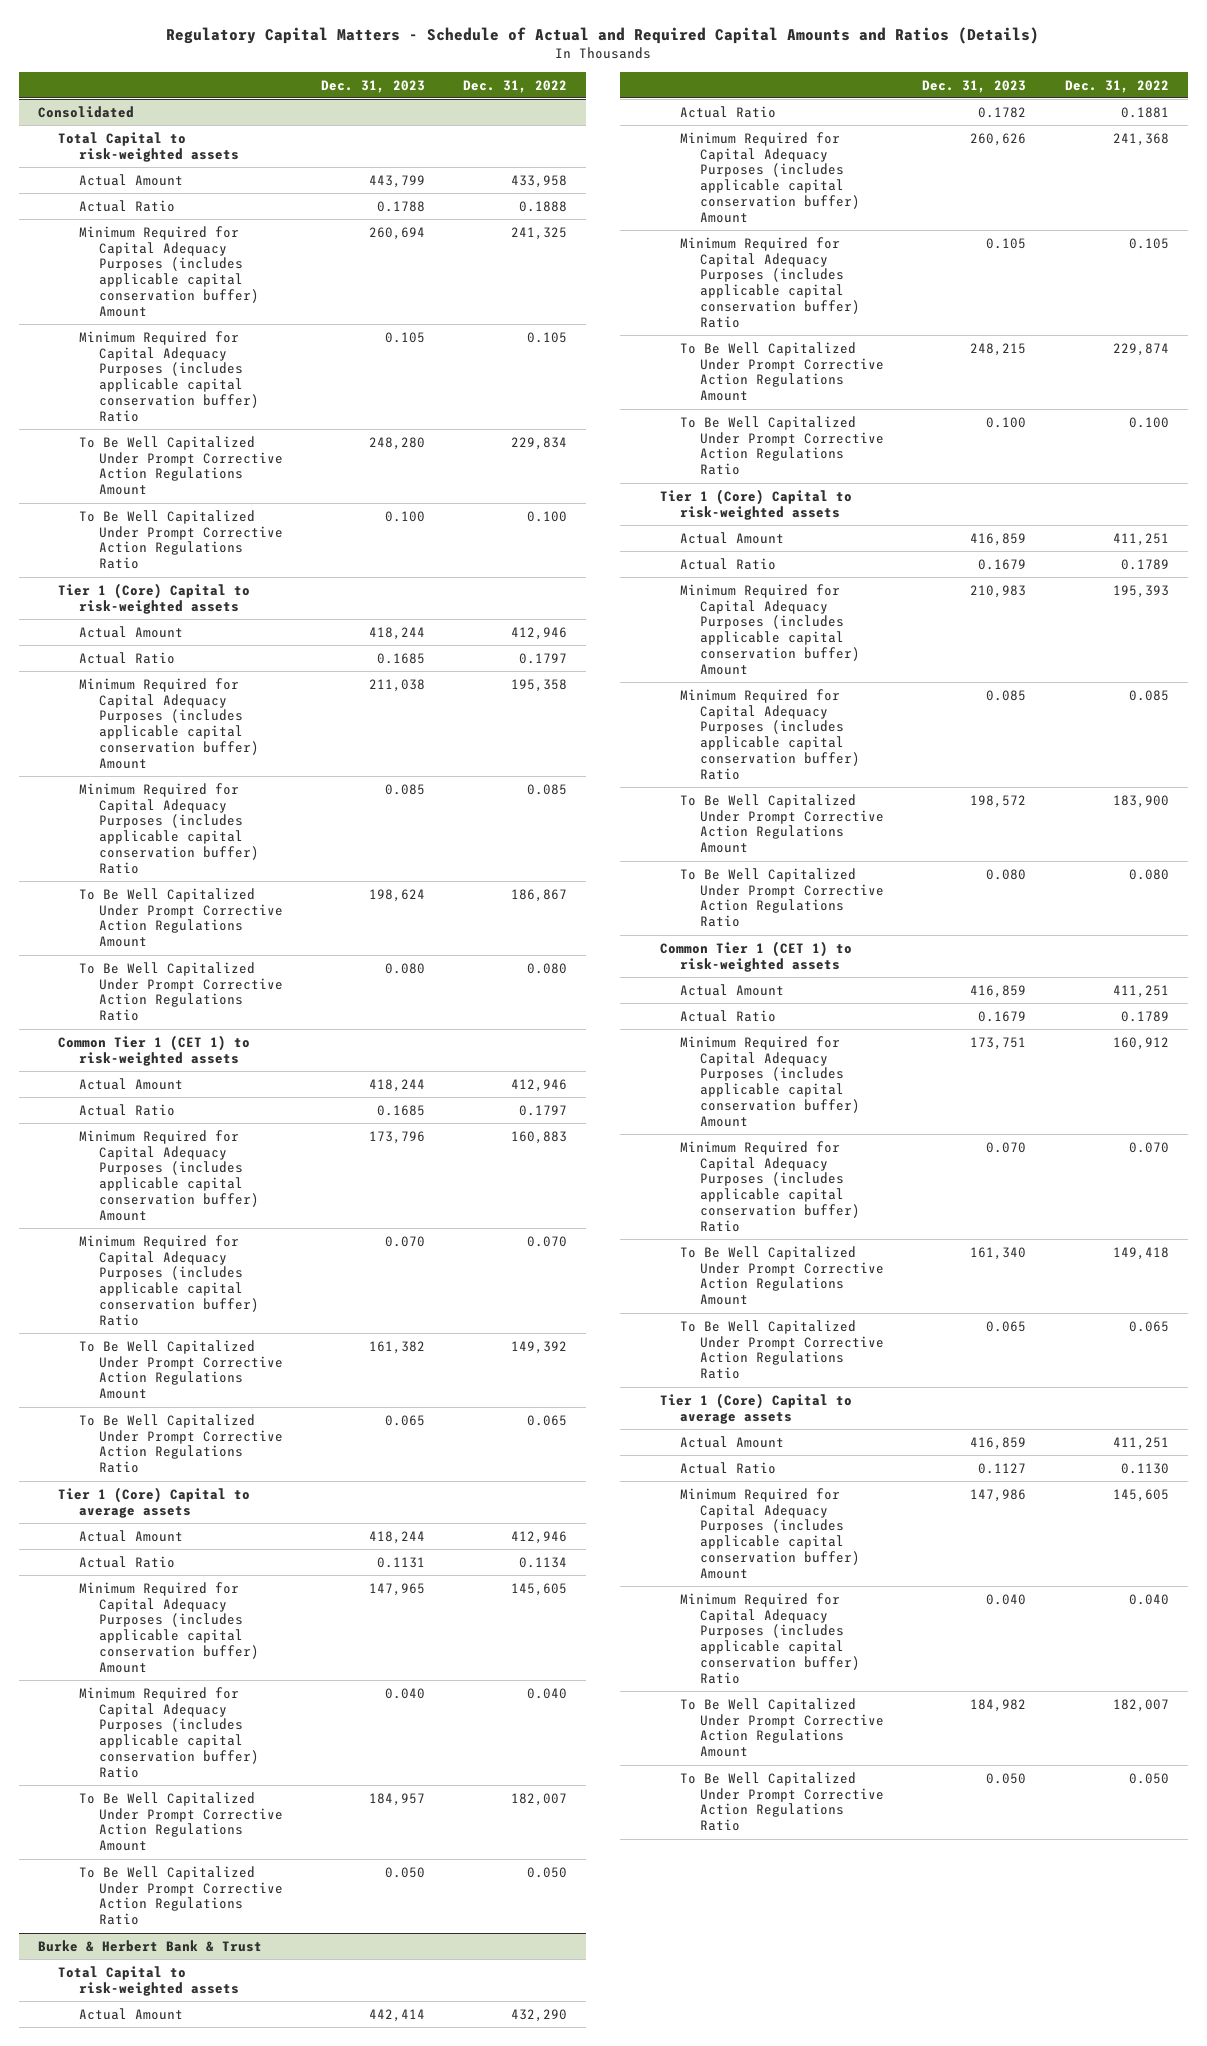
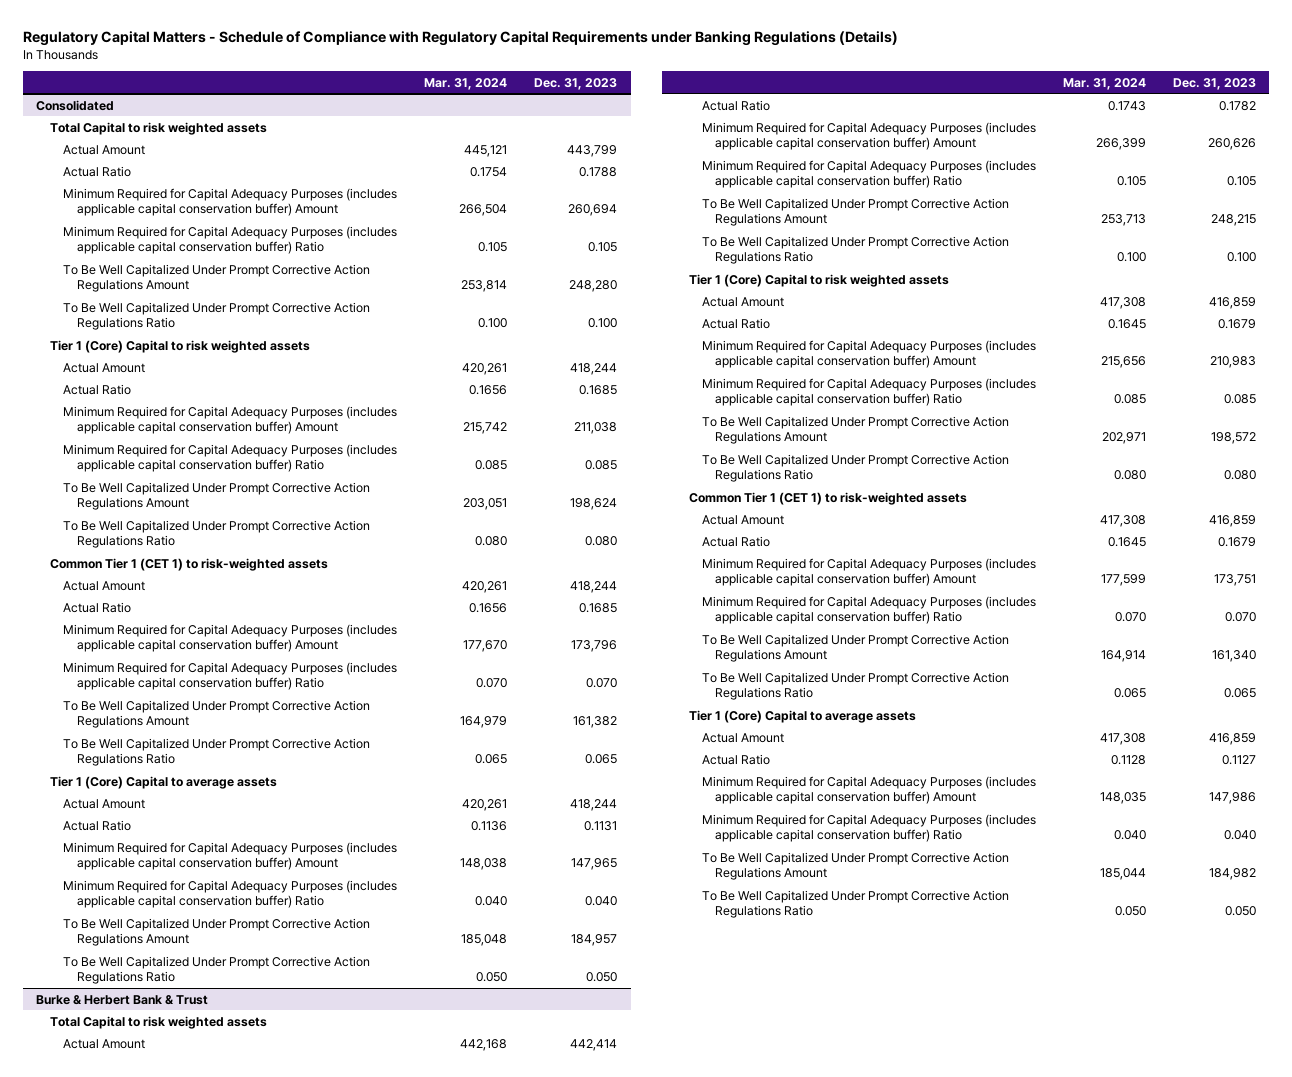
[166,27,1040,45] Regulatory Capital Matters - Schedule of Actual and Required Capital Amounts and Ratios (Details) -> [22,30,898,46] Regulatory Capital Matters - Schedule of Compliance with Regulatory Capital Requirements under Banking Regulations (Details)
[463,79,568,93] Dec. 31, 2022 -> none
none -> [424,77,508,90] Mar. 31, 2024
[58,131,239,162] Total Capital to risk-weighted assets -> [49,121,267,135] Total Capital to risk weighted assets
[58,582,251,614] Tier 1 (Core) Capital to risk-weighted assets -> [49,339,310,353] Tier 1 (Core) Capital to risk weighted assets
[58,1965,239,1996] Total Capital to risk-weighted assets -> [49,1015,267,1029] Total Capital to risk weighted assets
[659,488,852,520] Tier 1 (Core) Capital to risk-weighted assets -> [688,273,949,287] Tier 1 (Core) Capital to risk weighted assets

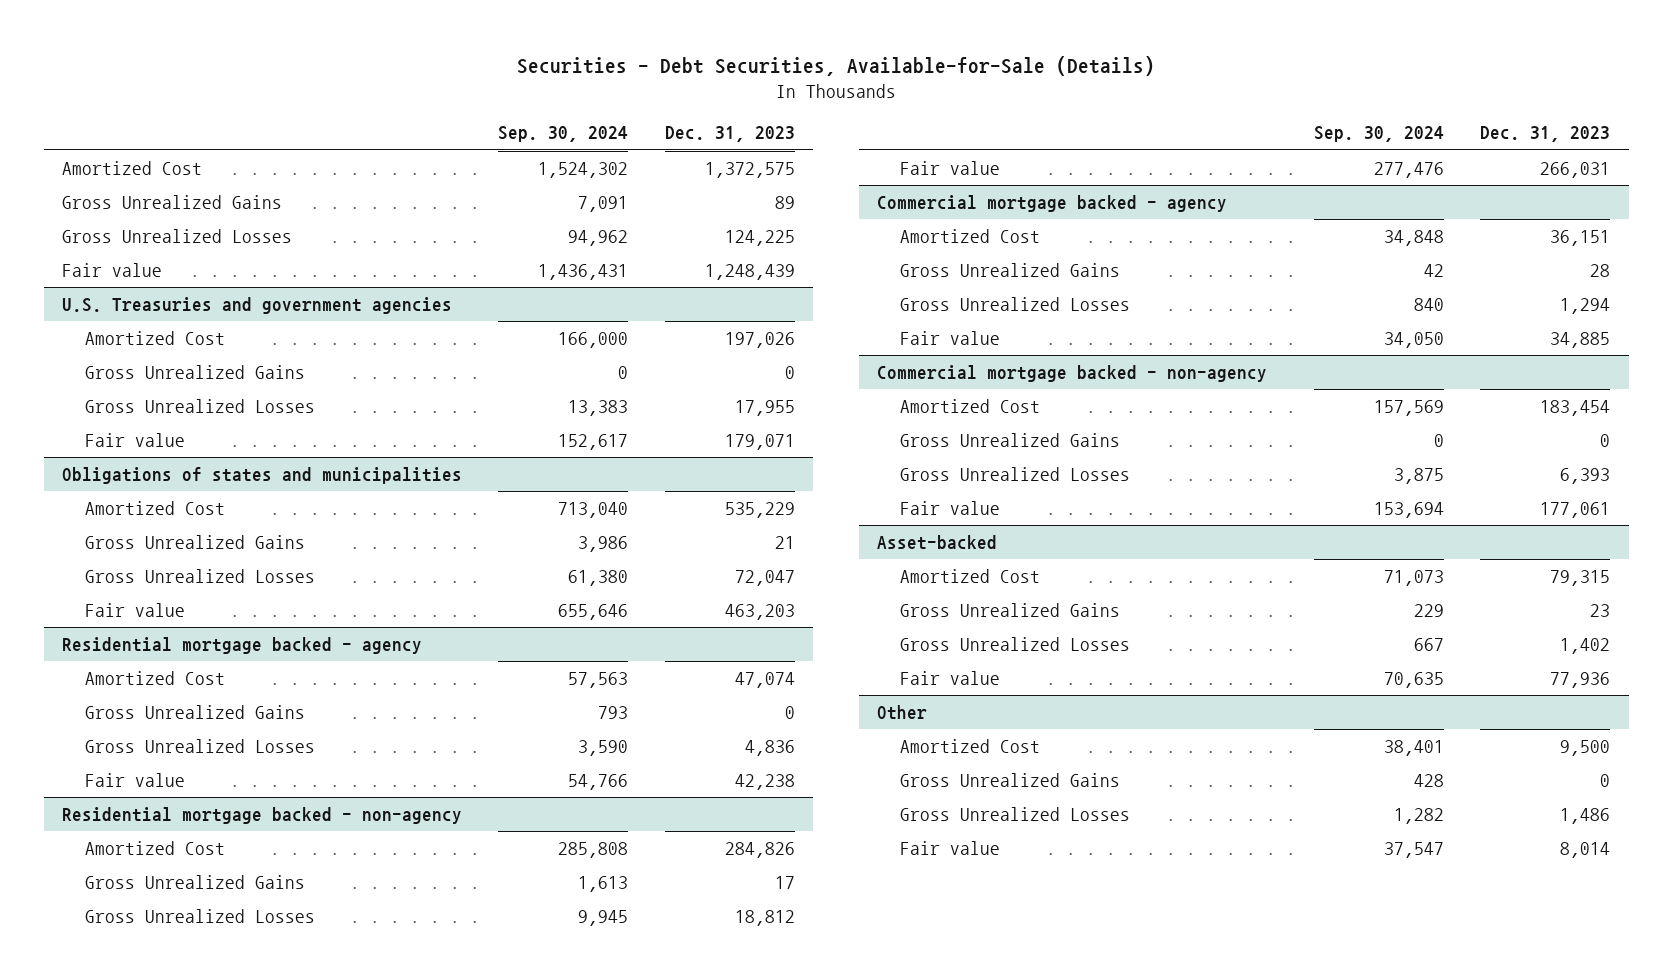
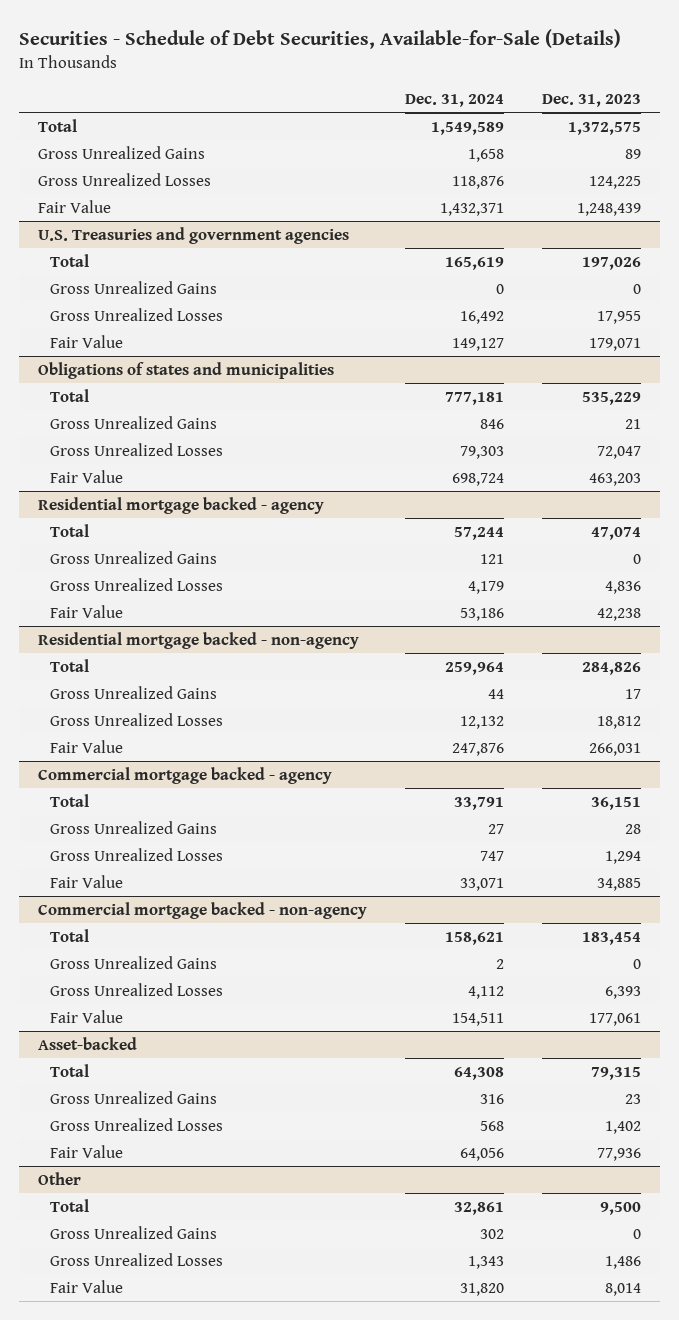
[517,56,1156,77] Securities - Debt Securities, Available-for-Sale (Details) -> [19,29,622,50] Securities - Schedule of Debt Securities, Available-for-Sale (Details)
[498,126,629,143] Sep. 30, 2024 -> none
none -> [405,93,505,107] Dec. 31, 2024
[61,160,202,175] Amortized Cost -> [38,118,78,132] Total
[61,262,162,277] Fair value -> [38,199,112,213] Fair Value
[85,330,226,345] Amortized Cost -> [50,253,90,267] Total
[85,432,186,447] Fair value -> [50,334,124,348] Fair Value
[85,500,226,515] Amortized Cost -> [50,388,90,402] Total
[85,602,186,617] Fair value -> [50,469,124,483] Fair Value
[85,670,226,685] Amortized Cost -> [50,523,90,537] Total
[85,772,186,787] Fair value -> [50,604,124,618] Fair Value
[85,840,226,855] Amortized Cost -> [50,658,90,672] Total
[900,160,1001,175] Fair value -> [50,739,124,753] Fair Value
[900,228,1041,243] Amortized Cost -> [50,793,90,807] Total
[900,330,1001,345] Fair value -> [50,874,124,888] Fair Value
[900,398,1041,413] Amortized Cost -> [50,928,90,942] Total
[900,500,1001,515] Fair value -> [50,1009,124,1023] Fair Value
[900,568,1041,583] Amortized Cost -> [50,1063,90,1077] Total
[900,670,1001,685] Fair value -> [50,1144,124,1158] Fair Value
[900,738,1041,753] Amortized Cost -> [50,1198,90,1212] Total
[900,840,1001,855] Fair value -> [50,1279,124,1293] Fair Value

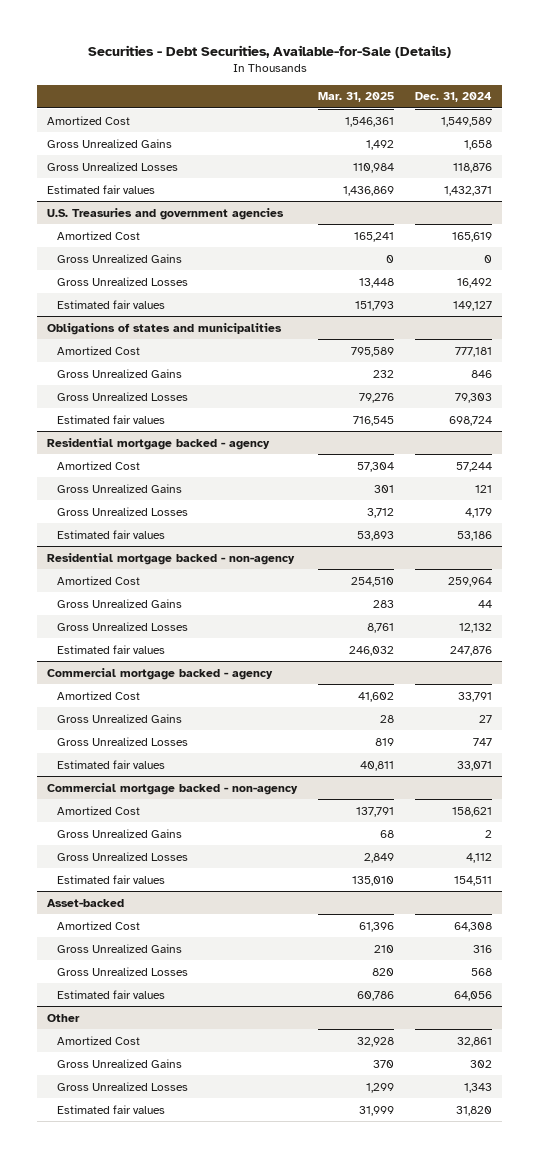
[19,29,622,50] Securities - Schedule of Debt Securities, Available-for-Sale (Details) -> [87,44,451,58] Securities - Debt Securities, Available-for-Sale (Details)
[541,93,641,107] Dec. 31, 2023 -> none
none -> [318,92,395,103] Mar. 31, 2025
[38,118,78,132] Total -> [47,115,131,125] Amortized Cost
[38,199,112,213] Fair Value -> [47,184,156,194] Estimated fair values
[50,253,90,267] Total -> [57,230,141,240] Amortized Cost
[50,334,124,348] Fair Value -> [57,299,166,309] Estimated fair values
[50,388,90,402] Total -> [57,345,141,355] Amortized Cost
[50,469,124,483] Fair Value -> [57,414,166,424] Estimated fair values
[50,523,90,537] Total -> [57,460,141,470] Amortized Cost
[50,604,124,618] Fair Value -> [57,529,166,539] Estimated fair values
[50,658,90,672] Total -> [57,575,141,585] Amortized Cost
[50,739,124,753] Fair Value -> [57,644,166,654] Estimated fair values
[50,793,90,807] Total -> [57,690,141,700] Amortized Cost
[50,874,124,888] Fair Value -> [57,759,166,769] Estimated fair values
[50,928,90,942] Total -> [57,805,141,815] Amortized Cost
[50,1009,124,1023] Fair Value -> [57,874,166,884] Estimated fair values
[50,1063,90,1077] Total -> [57,920,141,930] Amortized Cost
[50,1144,124,1158] Fair Value -> [57,989,166,999] Estimated fair values
[50,1198,90,1212] Total -> [57,1035,141,1045] Amortized Cost
[50,1279,124,1293] Fair Value -> [57,1104,166,1114] Estimated fair values

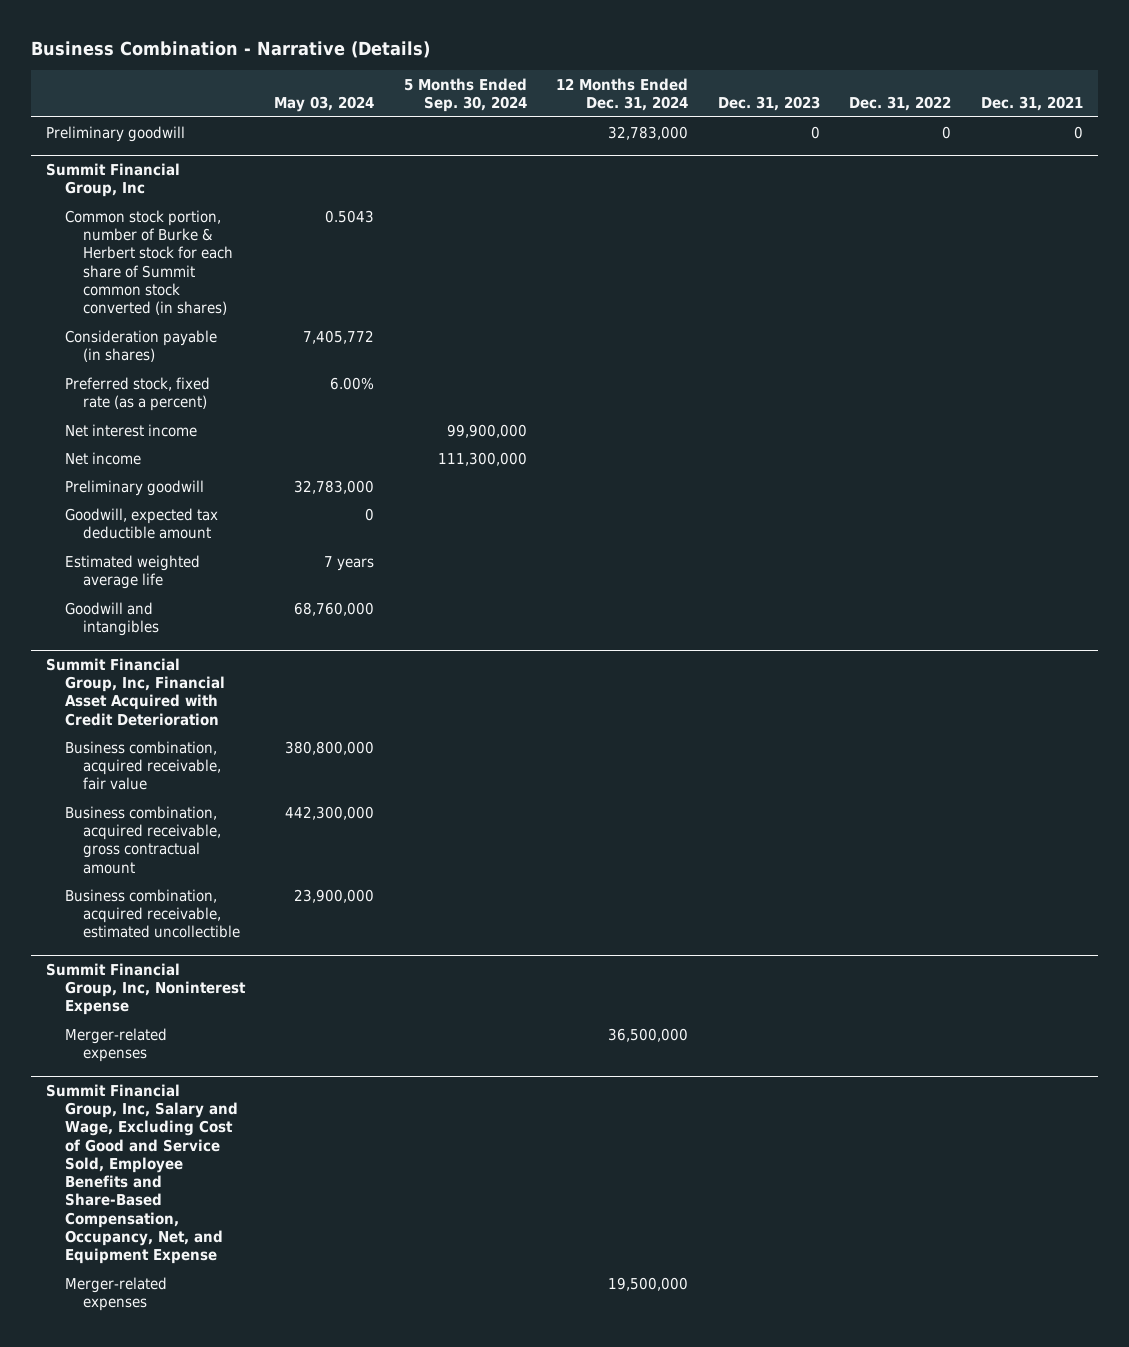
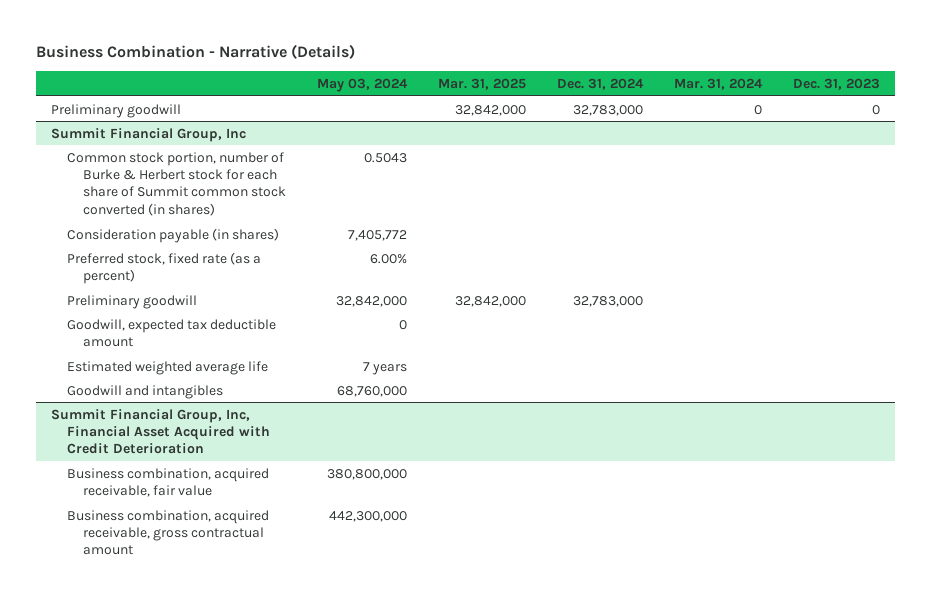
[403,77,527,113] 5 Months Ended Sep. 30, 2024 -> none
[556,77,689,112] 12 Months Ended Dec. 31, 2024 -> none
[849,96,952,112] Dec. 31, 2022 -> none
[980,96,1083,112] Dec. 31, 2021 -> none
none -> [438,77,527,90] Mar. 31, 2025
none -> [557,77,645,90] Dec. 31, 2024
none -> [673,77,763,90] Mar. 31, 2024
[64,423,197,437] Net interest income -> none
[64,451,141,465] Net income -> none
[294,479,375,494] 32,783,000 -> [336,295,408,307] 32,842,000
[64,888,241,939] Business combination, acquired receivable, estimated uncollectible -> none
[46,962,246,1016] Summit Financial Group, Inc, Noninterest Expense -> none
[64,1027,167,1063] Merger-related expenses -> none
[46,1083,238,1265] Summit Financial Group, Inc, Salary and Wage, Excluding Cost of Good and Service Sold, Employee Benefits and Share-Based Compensation, Occupancy, Net, and Equipment Expense -> none
[64,1276,167,1312] Merger-related expenses -> none

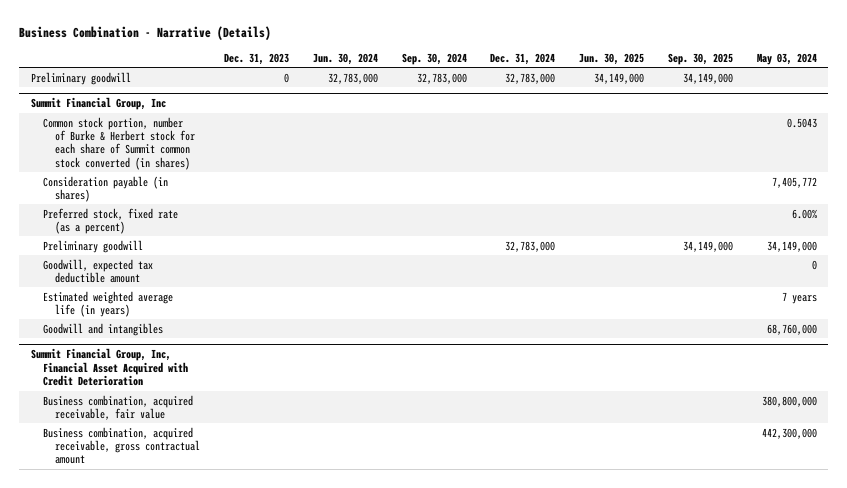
[438,77,527,90] Mar. 31, 2025 -> none
[673,77,763,90] Mar. 31, 2024 -> none
none -> [312,52,378,65] Jun. 30, 2024
none -> [401,52,467,65] Sep. 30, 2024
none -> [579,52,645,65] Jun. 30, 2025
none -> [667,52,733,65] Sep. 30, 2025
[336,295,408,307] 32,842,000 -> [766,240,817,252] 34,149,000
[67,360,269,375] Estimated weighted average life -> [43,290,174,317] Estimated weighted average life (in years)

